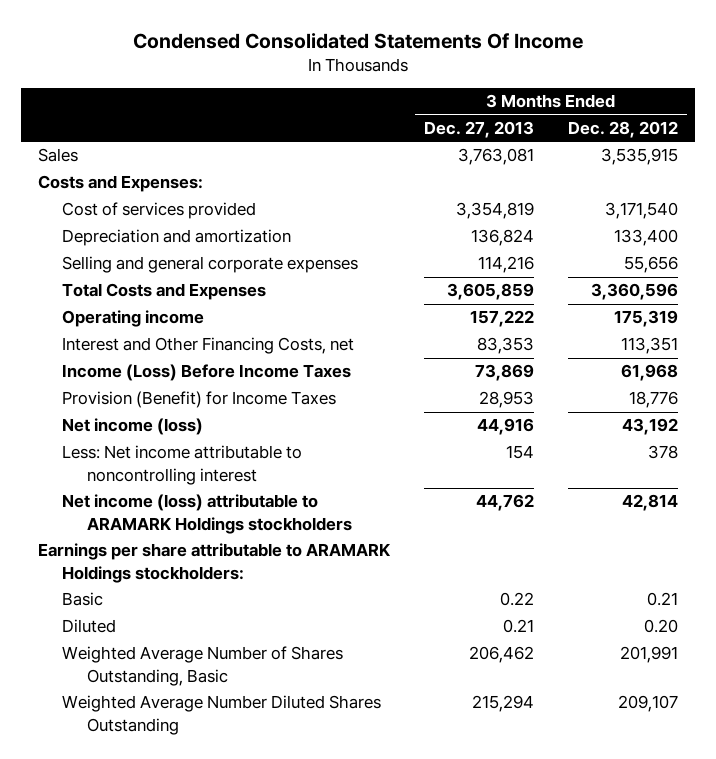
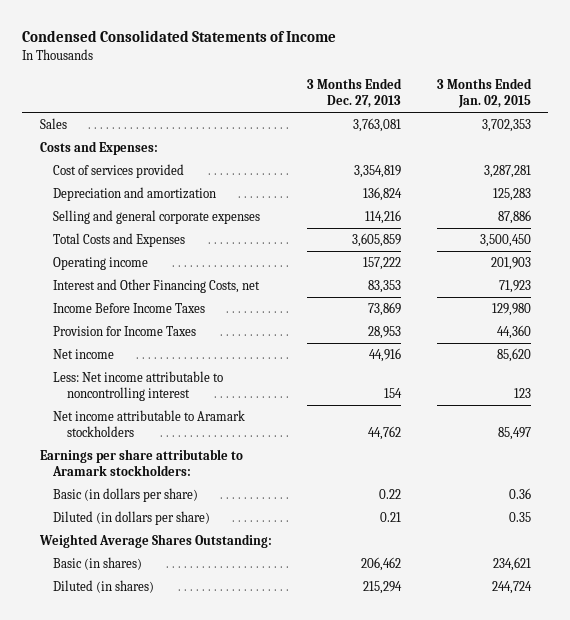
[133,32,584,49] Condensed Consolidated Statements Of Income -> [21,30,336,43] Condensed Consolidated Statements of Income
[568,121,679,139] Dec. 28, 2012 -> none
none -> [436,78,532,109] 3 Months Ended Jan. 02, 2015
[62,364,352,382] Income (Loss) Before Income Taxes -> [53,302,206,313] Income Before Income Taxes
[62,391,337,409] Provision (Benefit) for Income Taxes -> [53,325,197,336] Provision for Income Taxes
[62,418,204,436] Net income (loss) -> [53,348,115,359] Net income
[62,494,353,534] Net income (loss) attributable to ARAMARK Holdings stockholders -> [53,409,246,437] Net income attributable to Aramark stockholders
[37,543,391,583] Earnings per share attributable to ARAMARK Holdings stockholders: -> [39,448,243,476] Earnings per share attributable to Aramark stockholders:
[62,592,104,607] Basic -> [53,487,199,502] Basic (in dollars per share)
[62,619,117,634] Diluted -> [53,510,211,525] Diluted (in dollars per share)
none -> [38,533,272,548] Weighted Average Shares Outstanding:
[62,646,344,686] Weighted Average Number of Shares Outstanding, Basic -> [53,556,143,570] Basic (in shares)
[62,695,382,735] Weighted Average Number Diluted Shares Outstanding -> [53,579,155,593] Diluted (in shares)

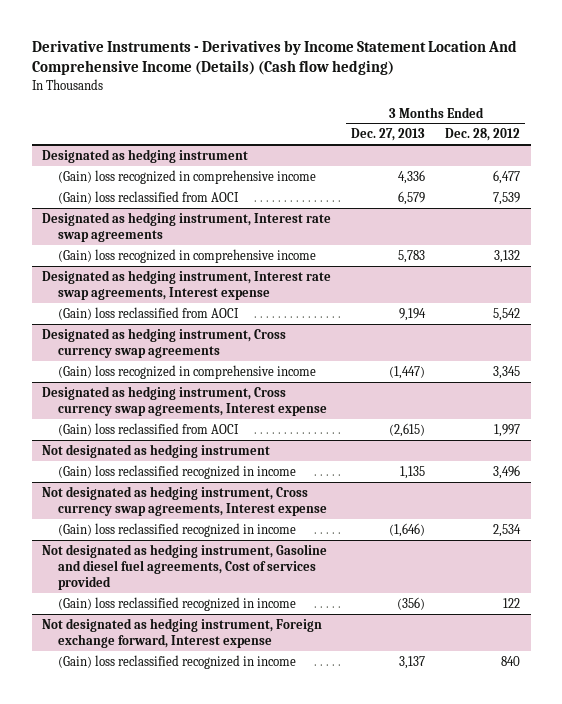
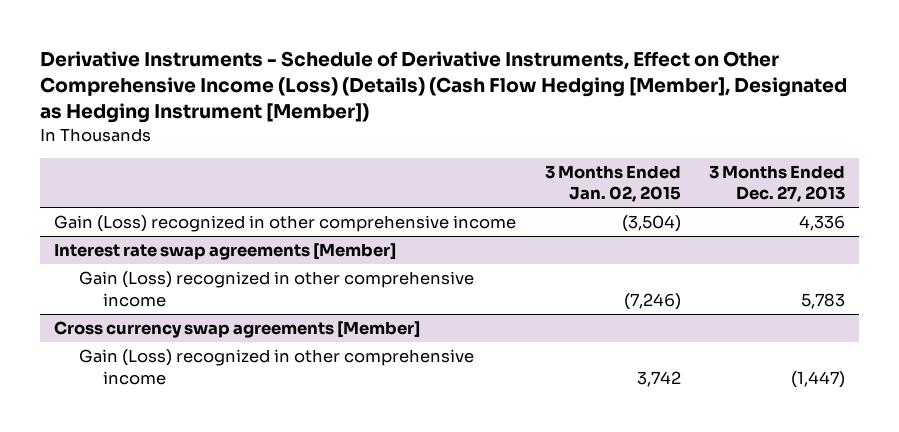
[31,39,517,76] Derivative Instruments - Derivatives by Income Statement Location And Comprehensive Income (Details) (Cash flow hedging) -> [40,51,848,124] Derivative Instruments - Schedule of Derivative Instruments, Effect on Other Comprehensive Income (Loss) (Details) (Cash Flow Hedging [Member], Designated as Hedging Instrument [Member])
[445,128,521,142] Dec. 28, 2012 -> none
none -> [544,164,681,203] 3 Months Ended Jan. 02, 2015
[41,148,248,163] Designated as hedging instrument -> none
[58,190,240,204] (Gain) loss reclassified from AOCI -> none
[41,211,331,243] Designated as hedging instrument, Interest rate swap agreements -> none
[41,269,331,301] Designated as hedging instrument, Interest rate swap agreements, Interest expense -> none
[58,306,240,320] (Gain) loss reclassified from AOCI -> none
[41,327,286,359] Designated as hedging instrument, Cross currency swap agreements -> none
[41,385,328,417] Designated as hedging instrument, Cross currency swap agreements, Interest expense -> none
[58,422,240,436] (Gain) loss reclassified from AOCI -> none
[41,443,270,458] Not designated as hedging instrument -> none
[58,464,297,479] (Gain) loss reclassified recognized in income -> none
[41,485,328,517] Not designated as hedging instrument, Cross currency swap agreements, Interest expense -> none
[58,522,297,537] (Gain) loss reclassified recognized in income -> none
[41,543,327,591] Not designated as hedging instrument, Gasoline and diesel fuel agreements, Cost of services provided -> none
[58,596,297,611] (Gain) loss reclassified recognized in income -> none
[41,617,322,649] Not designated as hedging instrument, Foreign exchange forward, Interest expense -> none
[58,654,297,669] (Gain) loss reclassified recognized in income -> none
[58,169,317,184] (Gain) loss recognized in comprehensive income -> [54,215,517,233] Gain (Loss) recognized in other comprehensive income
none -> [54,243,397,261] Interest rate swap agreements [Member]
[58,248,317,263] (Gain) loss recognized in comprehensive income -> [78,271,474,307] Gain (Loss) recognized in other comprehensive income
none -> [54,321,421,339] Cross currency swap agreements [Member]
[58,364,317,379] (Gain) loss recognized in comprehensive income -> [78,349,474,385] Gain (Loss) recognized in other comprehensive income

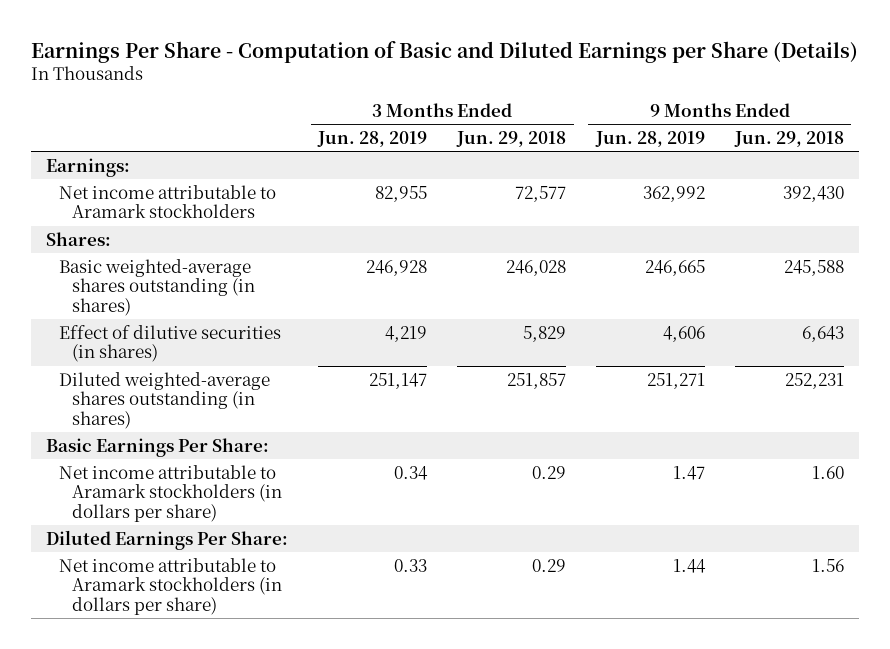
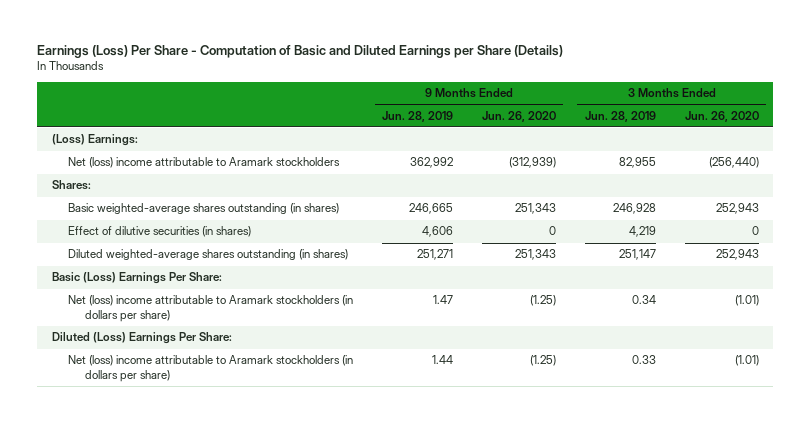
[31,40,859,63] Earnings Per Share - Computation of Basic and Diluted Earnings per Share (Details) -> [37,44,564,58] Earnings (Loss) Per Share - Computation of Basic and Diluted Earnings per Share (Details)
[456,130,567,147] Jun. 29, 2018 -> none
[733,130,844,147] Jun. 29, 2018 -> none
none -> [481,110,556,122] Jun. 26, 2020
none -> [684,110,759,122] Jun. 26, 2020
[46,157,131,177] Earnings: -> [51,134,138,147] (Loss) Earnings:
[59,184,277,219] Net income attributable to Aramark stockholders -> [68,157,341,169] Net (loss) income attributable to Aramark stockholders
[46,437,270,457] Basic Earnings Per Share: -> [51,272,222,285] Basic (Loss) Earnings Per Share:
[59,464,283,522] Net income attributable to Aramark stockholders (in dollars per share) -> [68,295,354,323] Net (loss) income attributable to Aramark stockholders (in dollars per share)
[46,529,289,550] Diluted Earnings Per Share: -> [51,332,232,345] Diluted (Loss) Earnings Per Share:
[59,557,283,615] Net income attributable to Aramark stockholders (in dollars per share) -> [68,355,354,383] Net (loss) income attributable to Aramark stockholders (in dollars per share)

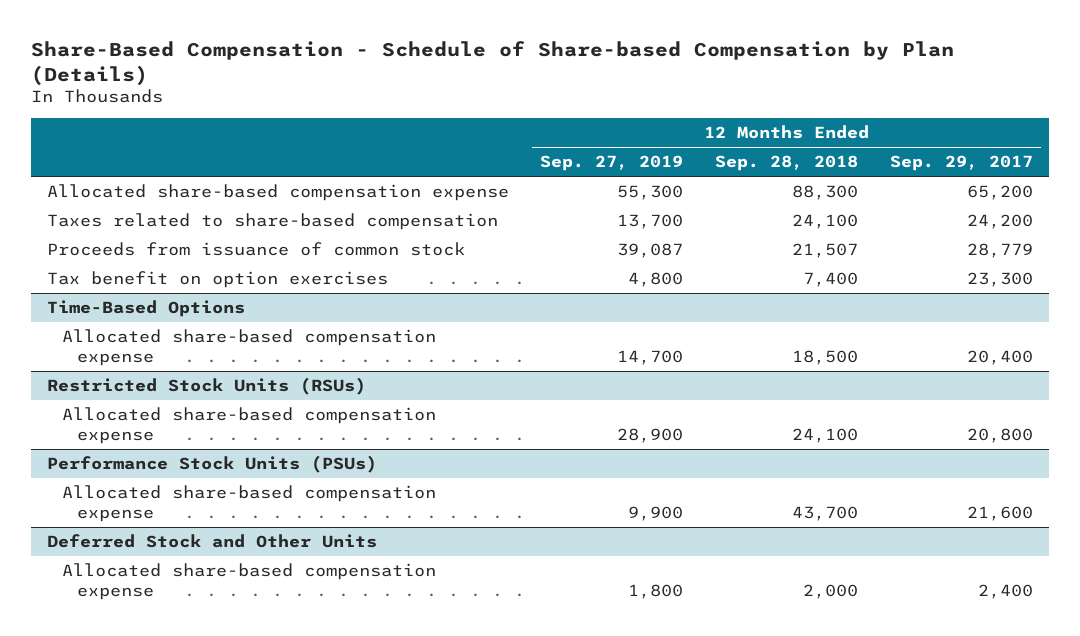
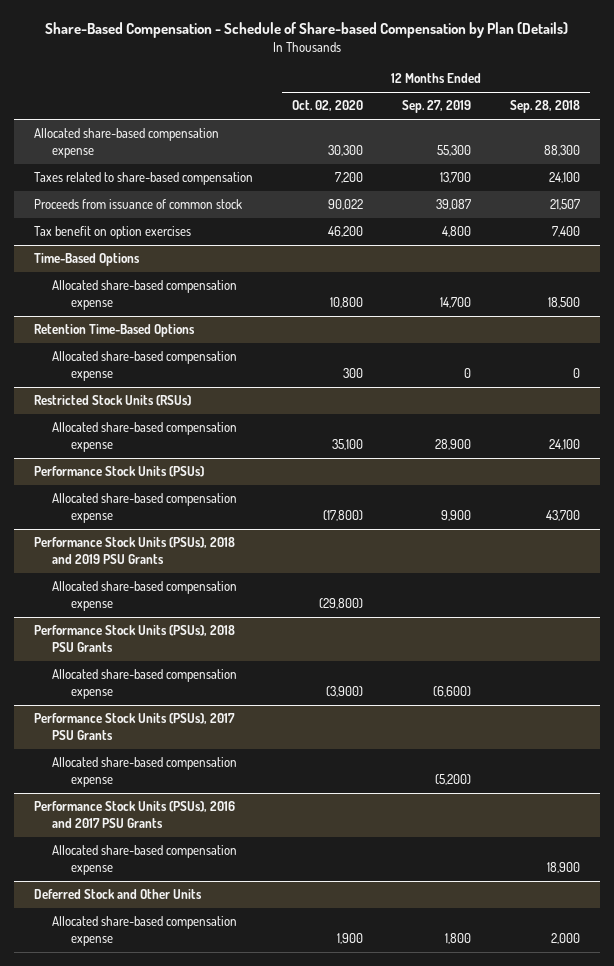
[889,155,1033,172] Sep. 29, 2017 -> none
none -> [291,100,363,112] Oct. 02, 2020
none -> [33,324,195,338] Retention Time-Based Options
none -> [52,351,238,381] Allocated share-based compensation expense
none -> [33,537,235,564] Performance Stock Units (PSUs), 2018 and 2019 PSU Grants
none -> [52,581,238,611] Allocated share-based compensation expense
none -> [33,625,235,652] Performance Stock Units (PSUs), 2018 PSU Grants
none -> [52,669,238,699] Allocated share-based compensation expense
none -> [33,713,235,740] Performance Stock Units (PSUs), 2017 PSU Grants
none -> [52,757,238,787] Allocated share-based compensation expense
none -> [33,801,235,828] Performance Stock Units (PSUs), 2016 and 2017 PSU Grants
none -> [52,845,238,875] Allocated share-based compensation expense

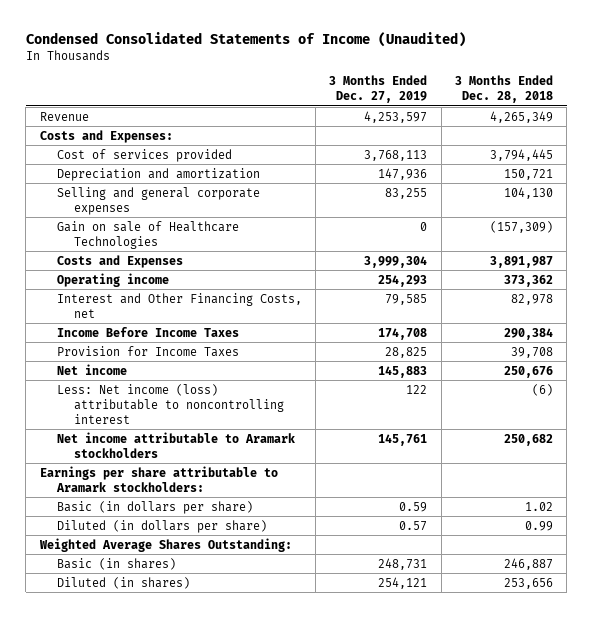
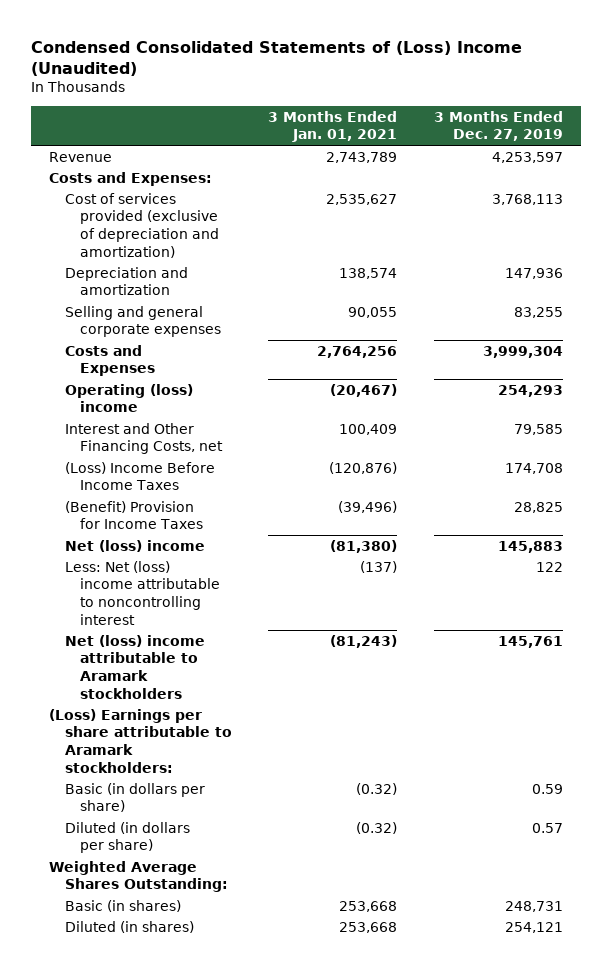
[25,31,466,47] Condensed Consolidated Statements of Income (Unaudited) -> [31,40,523,76] Condensed Consolidated Statements of (Loss) Income (Unaudited)
[454,75,553,104] 3 Months Ended Dec. 28, 2018 -> none
none -> [268,110,398,143] 3 Months Ended Jan. 01, 2021
[56,148,232,162] Cost of services provided -> [64,192,219,258] Cost of services provided (exclusive of depreciation and amortization)
[56,220,239,249] Gain on sale of Healthcare Technologies -> none
[56,272,169,287] Operating income -> [64,383,193,413] Operating (loss) income
[56,326,239,337] Income Before Income Taxes -> [64,461,215,491] (Loss) Income Before Income Taxes
[56,345,239,357] Provision for Income Taxes -> [64,500,203,530] (Benefit) Provision for Income Taxes
[56,363,127,375] Net income -> [64,539,205,552] Net (loss) income
[56,383,285,424] Less: Net income (loss) attributable to noncontrolling interest -> [64,560,220,625] Less: Net (loss) income attributable to noncontrolling interest
[56,431,295,458] Net income attributable to Aramark stockholders -> [64,634,205,699] Net (loss) income attributable to Aramark stockholders
[39,465,278,492] Earnings per share attributable to Aramark stockholders: -> [49,708,232,773] (Loss) Earnings per share attributable to Aramark stockholders:

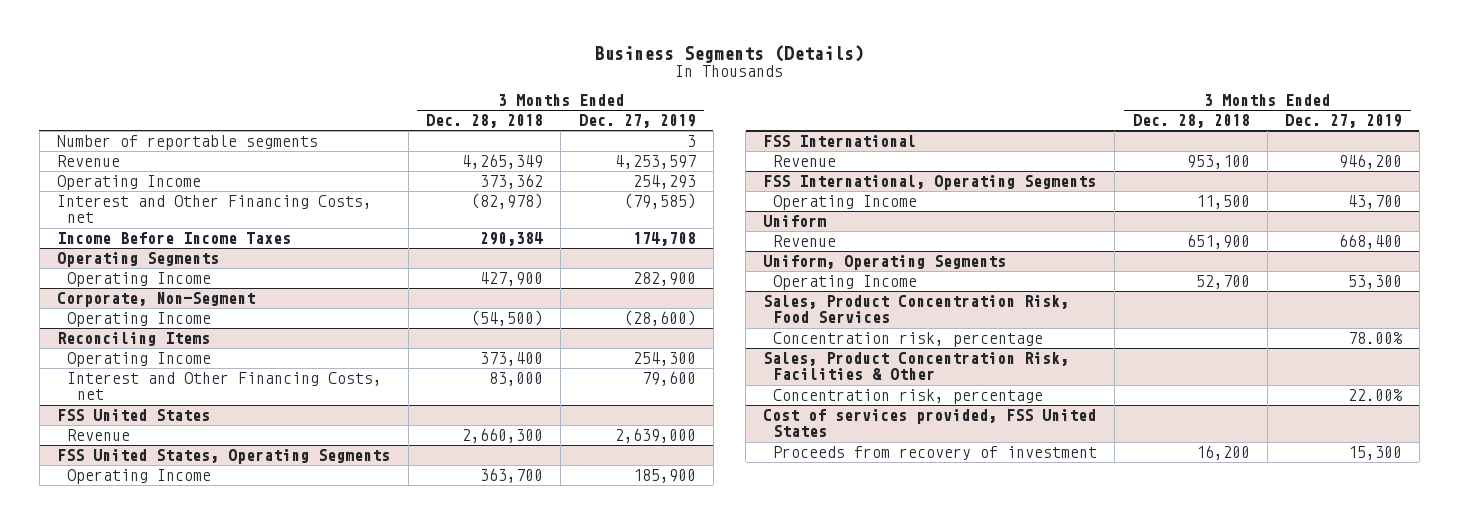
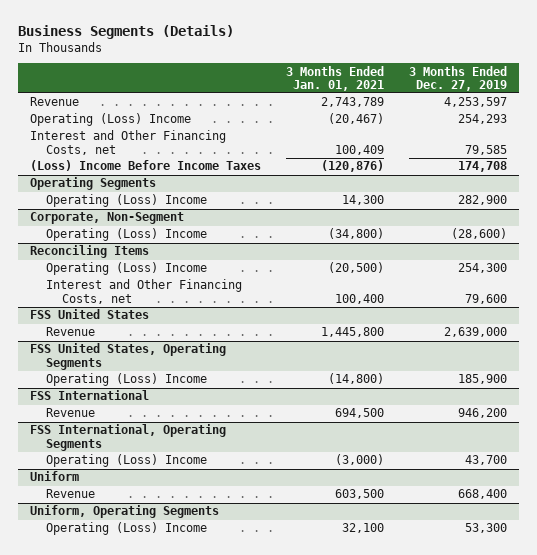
[426,114,544,129] Dec. 28, 2018 -> none
none -> [285,65,384,91] 3 Months Ended Jan. 01, 2021
[57,134,319,150] Number of reportable segments -> none
[57,174,202,190] Operating Income -> [30,113,192,127] Operating (Loss) Income
[623,192,696,209] (79,585) -> [464,144,507,155] 79,585
[57,231,292,244] Income Before Income Taxes -> [30,160,262,172] (Loss) Income Before Income Taxes
[66,271,211,287] Operating Income -> [46,194,208,208] Operating (Loss) Income
[66,311,211,327] Operating Income -> [46,228,208,242] Operating (Loss) Income
[66,351,211,367] Operating Income -> [46,262,208,276] Operating (Loss) Income
[66,468,211,484] Operating Income -> [46,373,208,387] Operating (Loss) Income
[773,194,918,210] Operating Income -> [46,454,208,468] Operating (Loss) Income
[763,294,1070,324] Sales, Product Concentration Risk, Food Services -> none
[773,331,1044,347] Concentration risk, percentage -> none
[763,351,1070,381] Sales, Product Concentration Risk, Facilities & Other -> none
[773,388,1044,404] Concentration risk, percentage -> none
[763,408,1097,438] Cost of services provided, FSS United States -> none
[773,445,1098,460] Proceeds from recovery of investment -> none
[773,274,918,290] Operating Income -> [46,522,208,536] Operating (Loss) Income

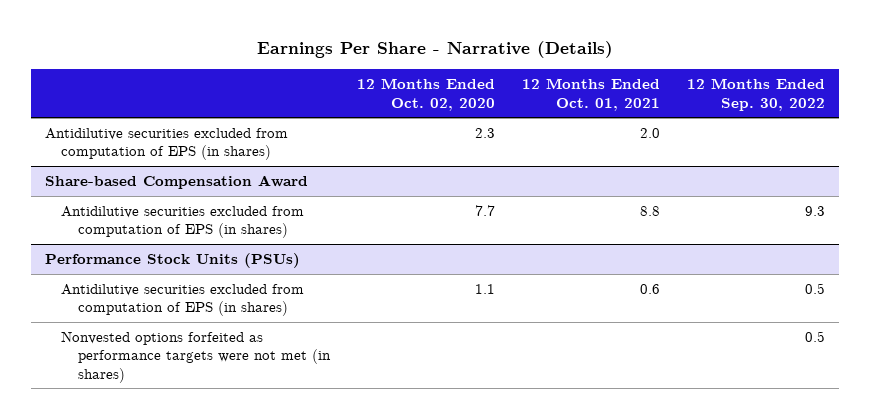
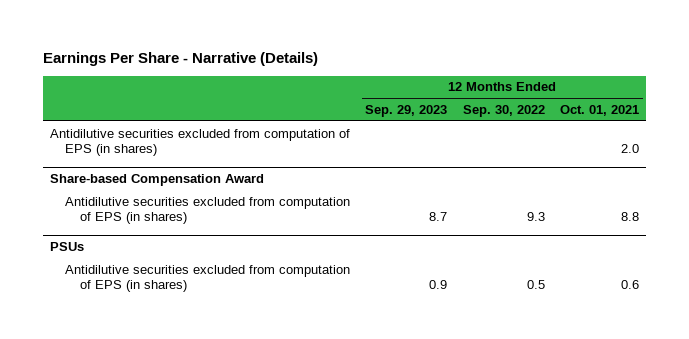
[356,78,495,111] 12 Months Ended Oct. 02, 2020 -> none
none -> [365,104,448,117] Sep. 29, 2023
[44,252,300,268] Performance Stock Units (PSUs) -> [50,242,85,252] PSUs
[61,330,331,383] Nonvested options forfeited as performance targets were not met (in shares) -> none

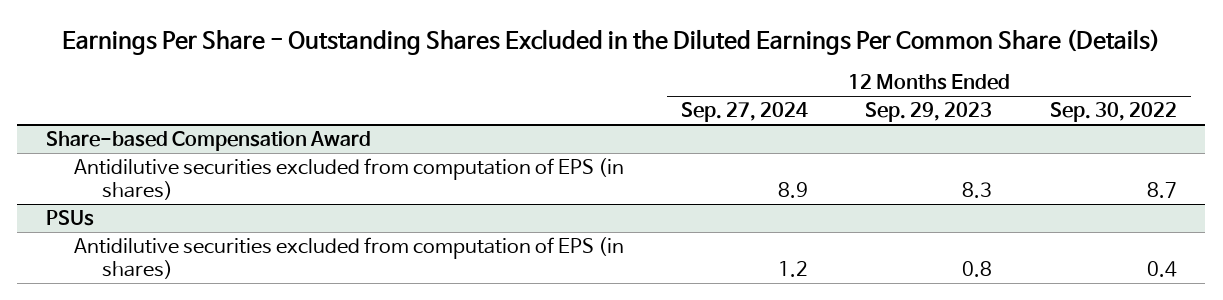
[42,51,318,66] Earnings Per Share - Narrative (Details) -> [62,29,1161,56] Earnings Per Share - Outstanding Shares Excluded in the Diluted Earnings Per Common Share (Details)
[559,104,639,116] Oct. 01, 2021 -> none
none -> [681,102,809,123] Sep. 27, 2024
[50,128,351,157] Antidilutive securities excluded from computation of EPS (in shares) -> none
[429,212,448,222] 8.7 -> [962,182,993,199] 8.3
[526,212,545,222] 9.3 -> [1146,182,1177,199] 8.7
[429,280,448,290] 0.9 -> [962,261,993,278] 0.8
[526,280,545,290] 0.5 -> [1146,261,1177,278] 0.4

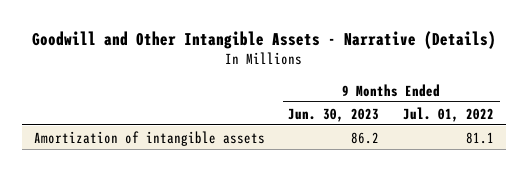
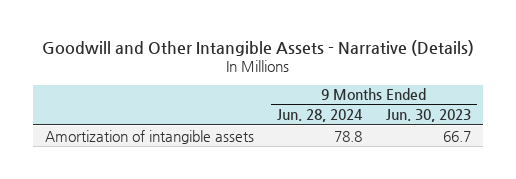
[403,106,495,122] Jul. 01, 2022 -> none
none -> [277,109,364,123] Jun. 28, 2024
[351,131,380,144] 86.2 -> [443,130,472,142] 66.7

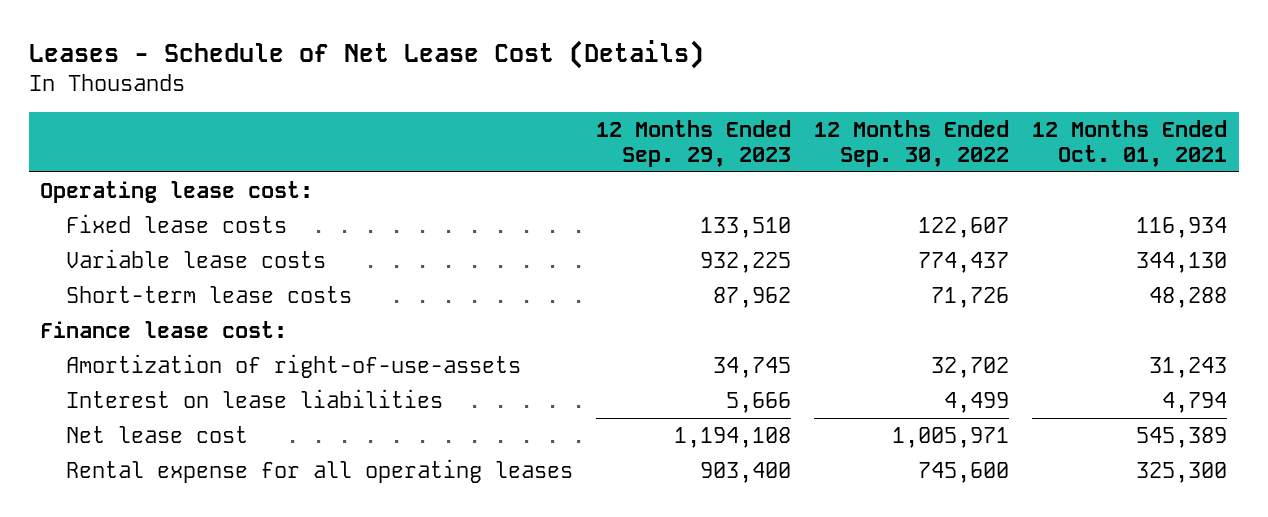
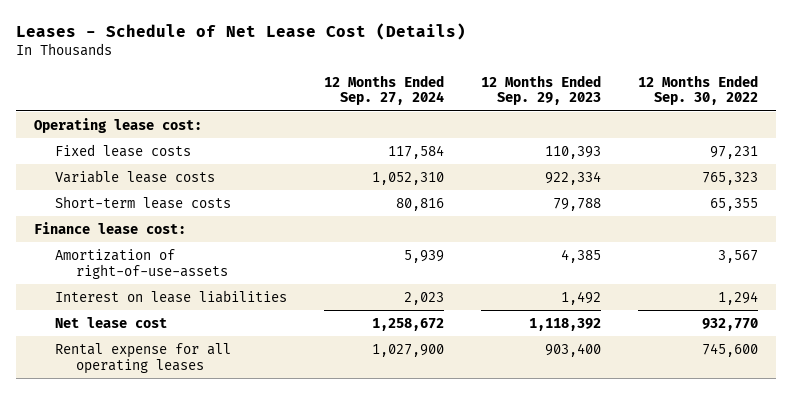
[1032,120,1228,167] 12 Months Ended Oct. 01, 2021 -> none
none -> [323,74,444,106] 12 Months Ended Sep. 27, 2024
[700,216,792,238] 133,510 -> [544,145,601,159] 110,393
[918,216,1010,238] 122,607 -> [709,145,758,159] 97,231
[700,251,792,273] 932,225 -> [544,170,601,185] 922,334
[918,251,1010,273] 774,437 -> [701,171,758,185] 765,323
[713,286,792,308] 87,962 -> [552,197,601,211] 79,788
[931,286,1010,308] 71,726 -> [709,197,758,211] 65,355
[713,356,792,378] 34,745 -> [560,248,601,263] 4,385
[931,356,1010,378] 32,702 -> [717,249,758,263] 3,567
[726,391,792,413] 5,666 -> [560,290,601,305] 1,492
[944,391,1010,413] 4,499 -> [717,290,758,305] 1,294
[674,426,792,448] 1,194,108 -> [528,317,601,331] 1,118,392
[892,426,1010,448] 1,005,971 -> [701,317,758,331] 932,770

